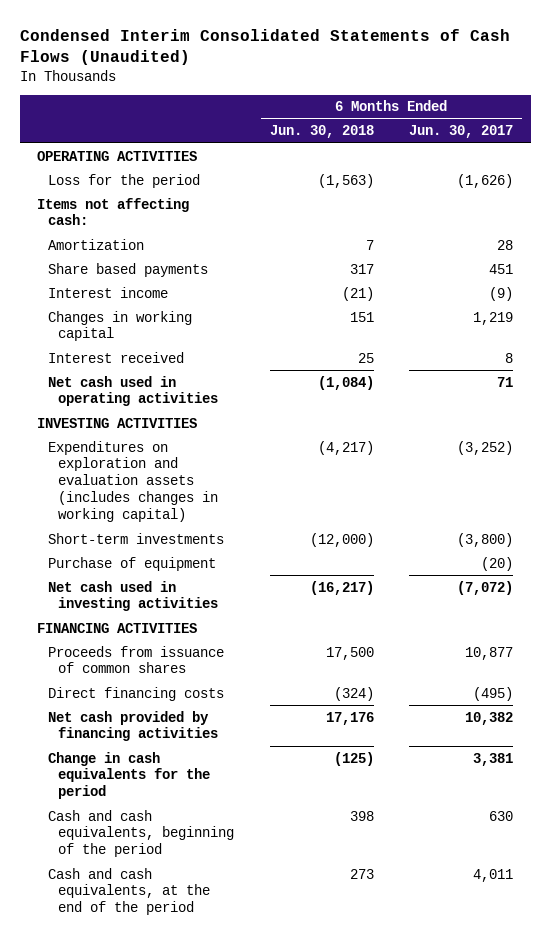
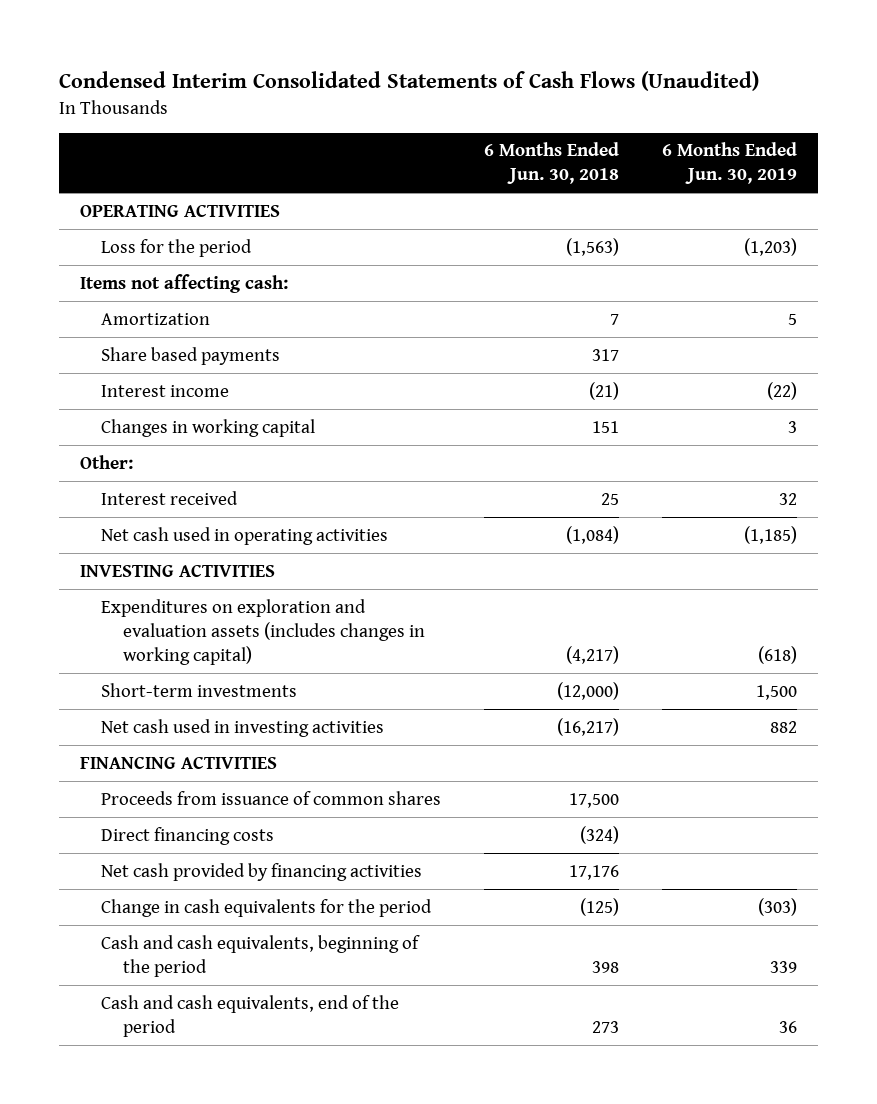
[408,125,513,139] Jun. 30, 2017 -> none
none -> [661,142,797,185] 6 Months Ended Jun. 30, 2019
none -> [79,454,133,469] Other:
[47,556,216,571] Purchase of equipment -> none
[47,867,211,916] Cash and cash equivalents, at the end of the period -> [101,994,400,1037] Cash and cash equivalents, end of the period

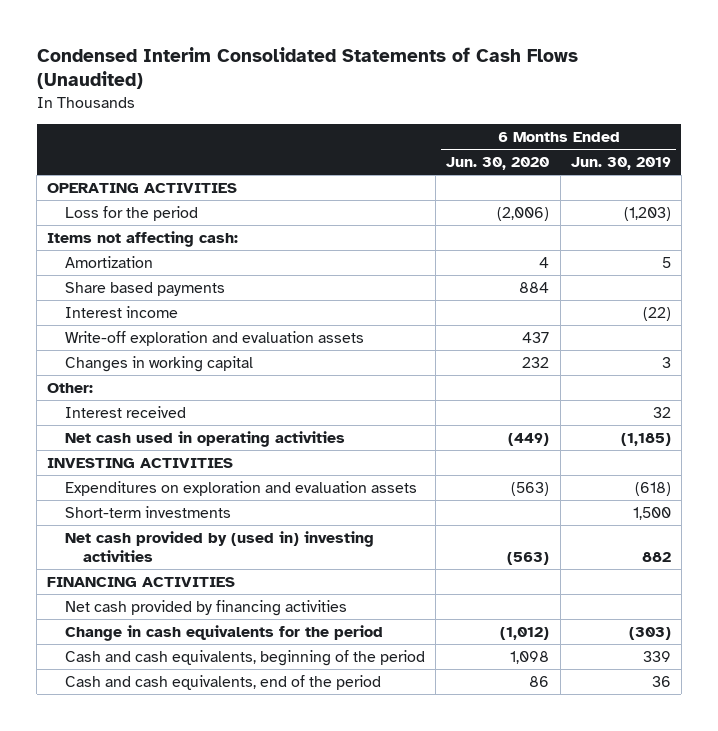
[484,142,620,185] 6 Months Ended Jun. 30, 2018 -> none
none -> [446,157,550,171] Jun. 30, 2020
none -> [65,331,365,347] Write-off exploration and evaluation assets
[101,598,425,665] Expenditures on exploration and evaluation assets (includes changes in working capital) -> [65,481,418,497] Expenditures on exploration and evaluation assets
[101,718,385,737] Net cash used in investing activities -> [65,531,375,562] Net cash provided by (used in) investing activities
[101,790,442,805] Proceeds from issuance of common shares -> none
[101,826,275,845] Direct financing costs -> none

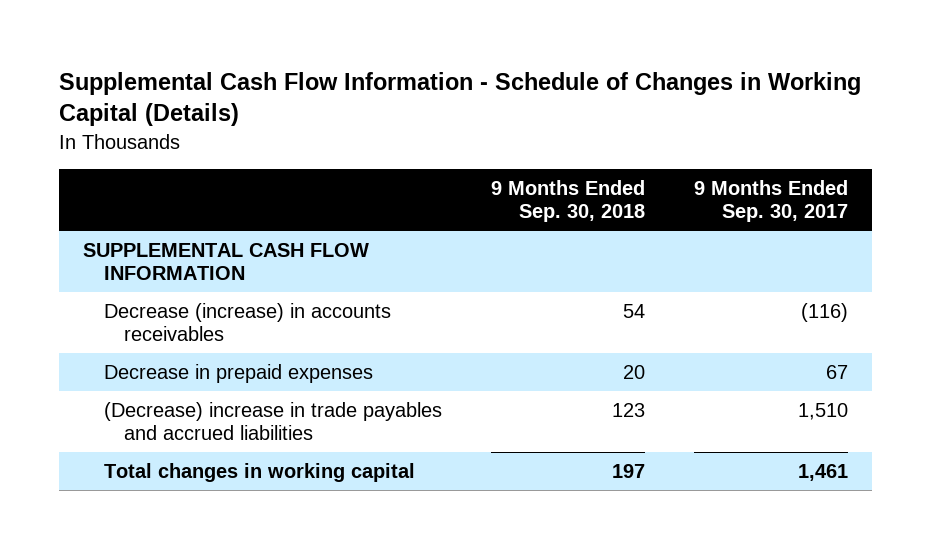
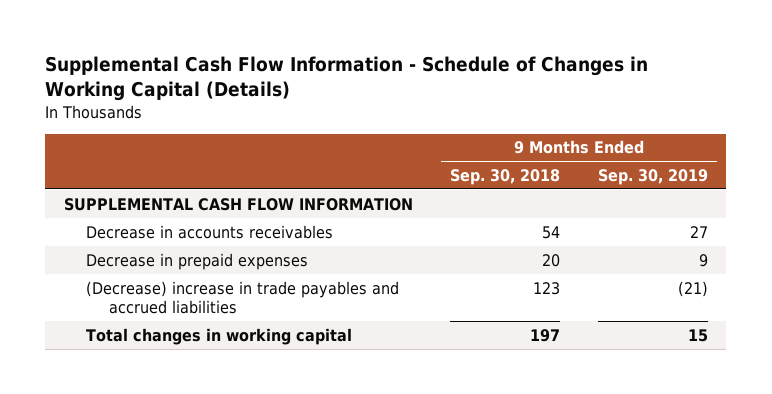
[693,179,848,223] 9 Months Ended Sep. 30, 2017 -> none
none -> [597,168,708,185] Sep. 30, 2019
[103,302,391,342] Decrease (increase) in accounts receivables -> [86,224,334,239] Decrease in accounts receivables

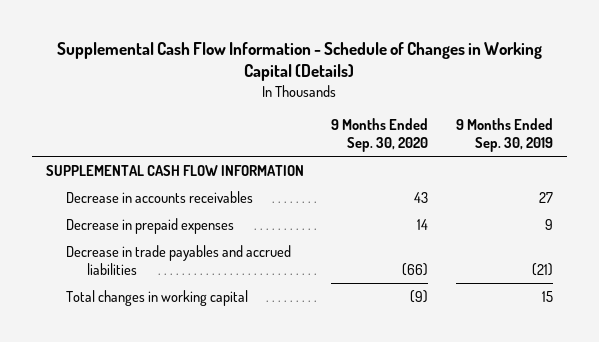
[450,168,561,185] Sep. 30, 2018 -> none
none -> [331,118,429,152] 9 Months Ended Sep. 30, 2020
[86,280,400,315] (Decrease) increase in trade payables and accrued liabilities -> [66,244,292,275] Decrease in trade payables and accrued liabilities

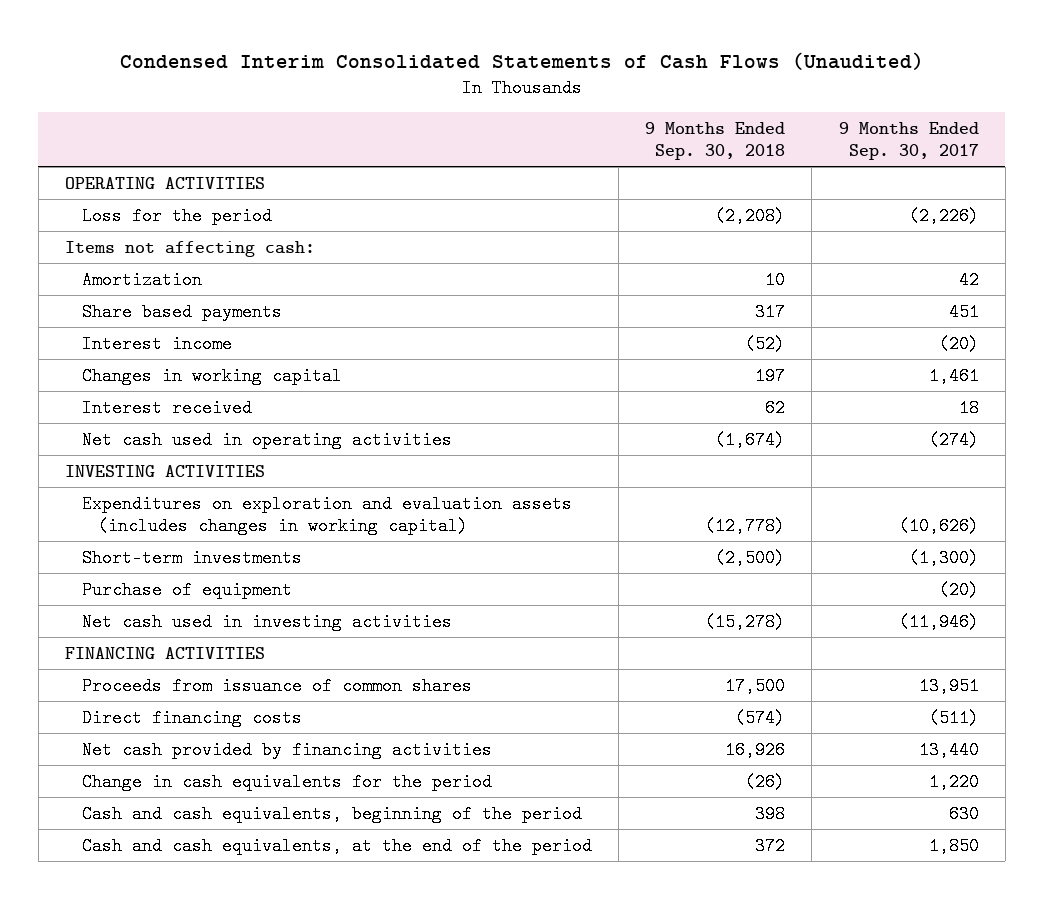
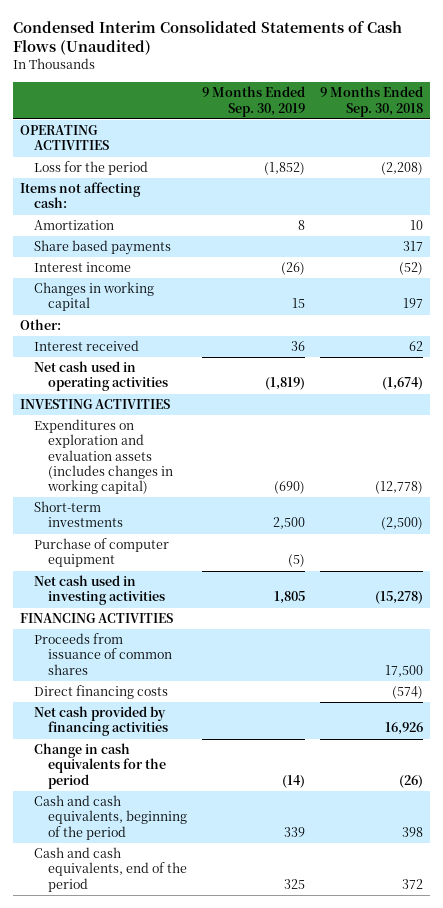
[838,122,979,161] 9 Months Ended Sep. 30, 2017 -> none
none -> [201,86,305,117] 9 Months Ended Sep. 30, 2019
none -> [20,319,62,331] Other:
[81,580,292,599] Purchase of equipment -> [33,538,169,568] Purchase of computer equipment
[81,836,592,855] Cash and cash equivalents, at the end of the period -> [33,847,187,892] Cash and cash equivalents, end of the period

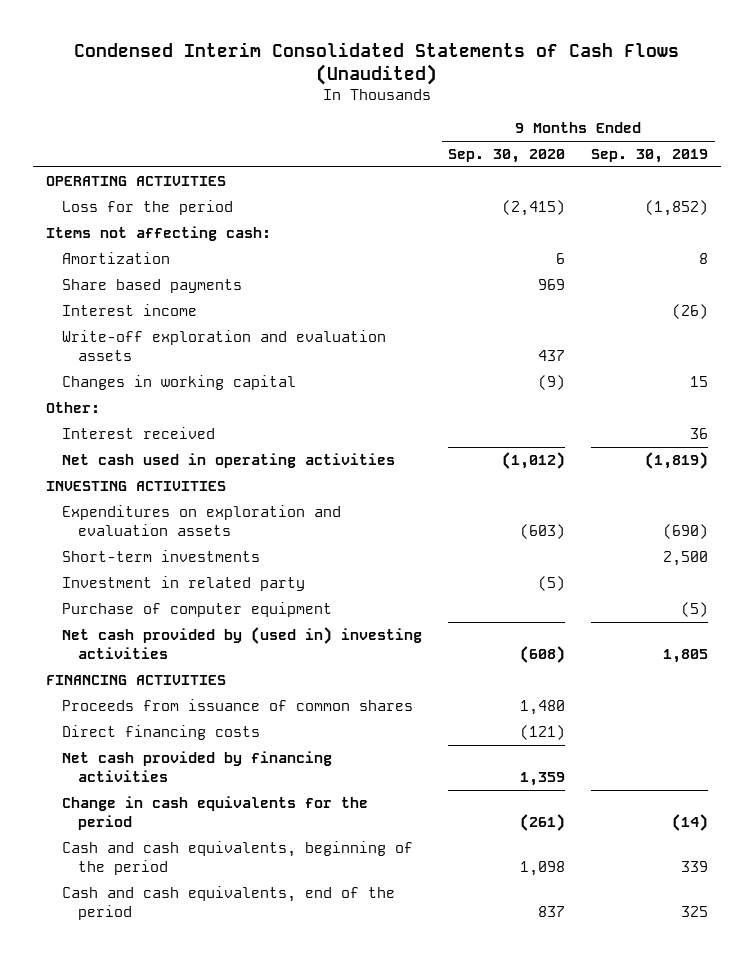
[319,86,423,117] 9 Months Ended Sep. 30, 2018 -> none
none -> [448,149,566,164] Sep. 30, 2020
none -> [62,330,387,362] Write-off exploration and evaluation assets
[33,419,173,494] Expenditures on exploration and evaluation assets (includes changes in working capital) -> [62,505,342,537] Expenditures on exploration and evaluation assets
none -> [62,576,306,592] Investment in related party
[33,575,165,606] Net cash used in investing activities -> [62,627,423,660] Net cash provided by (used in) investing activities

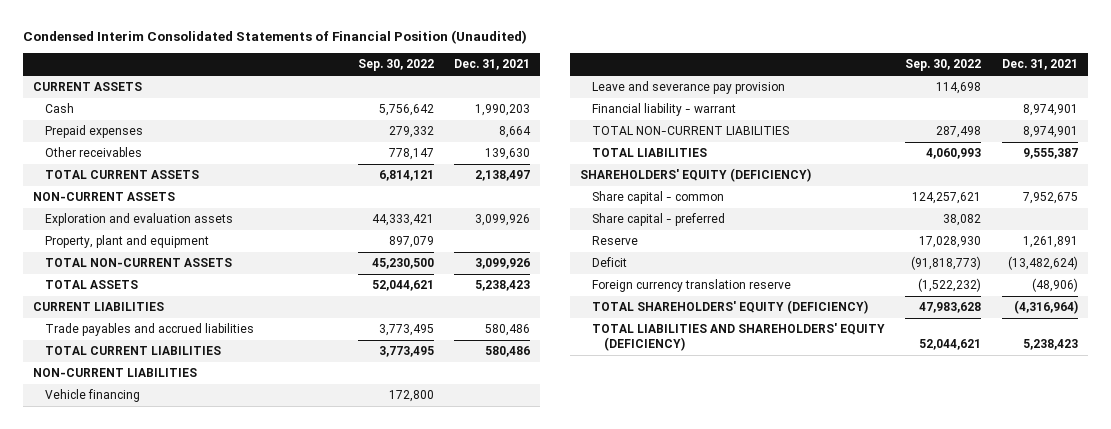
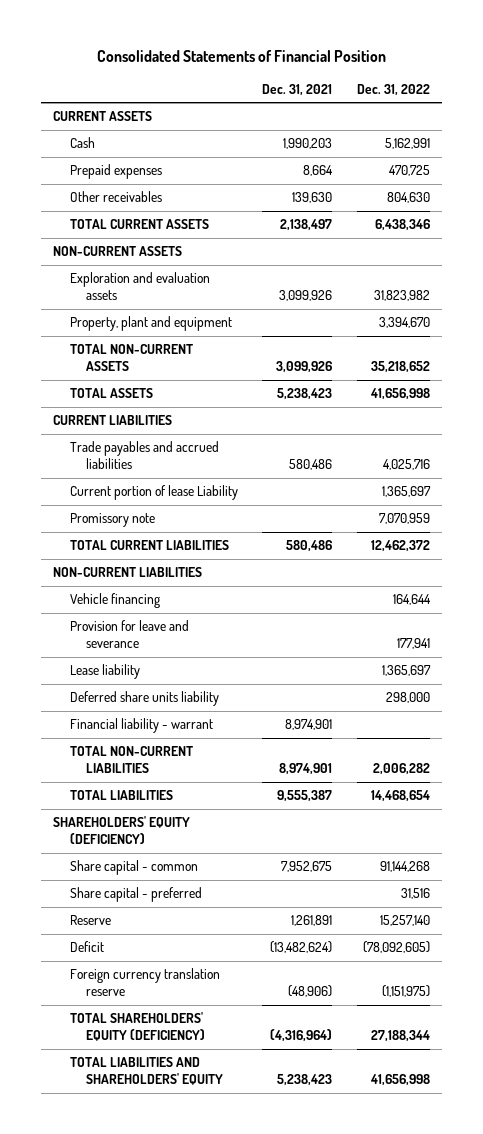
[22,30,527,45] Condensed Interim Consolidated Statements of Financial Position (Unaudited) -> [96,50,386,63] Consolidated Statements of Financial Position
[358,59,435,72] Sep. 30, 2022 -> none
none -> [356,83,430,96] Dec. 31, 2022
none -> [69,485,238,501] Current portion of lease Liability
none -> [69,513,155,528] Promissory note
[592,81,786,95] Leave and severance pay provision -> [69,620,189,649] Provision for leave and severance
none -> [69,664,140,680] Lease liability
none -> [69,691,219,707] Deferred share units liability
[592,323,886,351] TOTAL LIABILITIES AND SHAREHOLDERS' EQUITY (DEFICIENCY) -> [69,1057,224,1086] TOTAL LIABILITIES AND SHAREHOLDERS' EQUITY

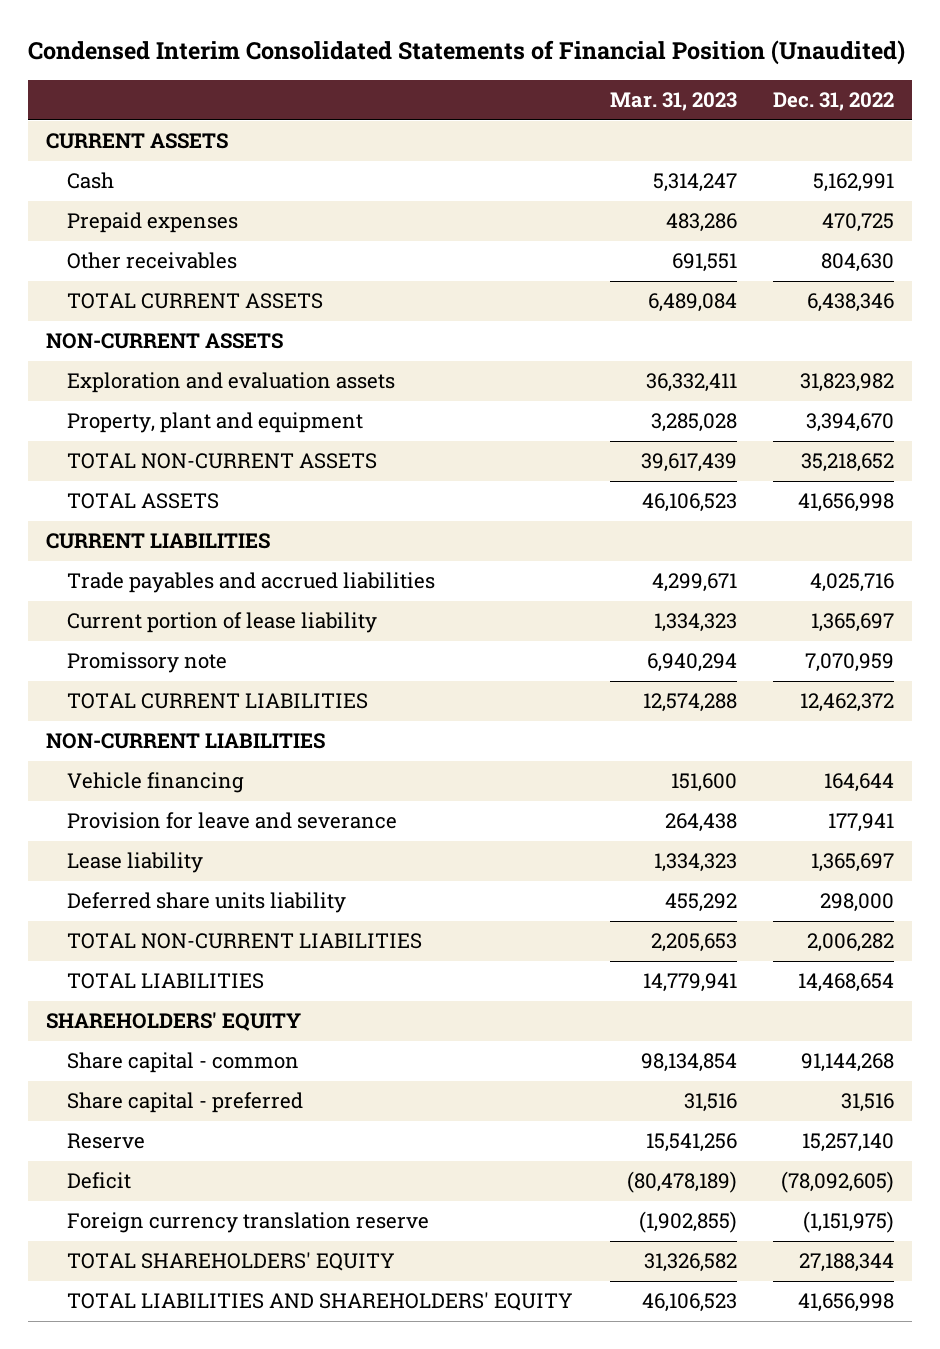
[96,50,386,63] Consolidated Statements of Financial Position -> [27,40,905,66] Condensed Interim Consolidated Statements of Financial Position (Unaudited)
[262,83,333,96] Dec. 31, 2021 -> none
none -> [609,92,737,112] Mar. 31, 2023
[69,485,238,501] Current portion of lease Liability -> [67,612,378,634] Current portion of lease liability
[69,718,213,734] Financial liability - warrant -> none
[53,816,191,845] SHAREHOLDERS' EQUITY (DEFICIENCY) -> [45,1012,301,1032] SHAREHOLDERS' EQUITY
[69,1012,206,1042] TOTAL SHAREHOLDERS' EQUITY (DEFICIENCY) -> [67,1252,396,1272] TOTAL SHAREHOLDERS' EQUITY

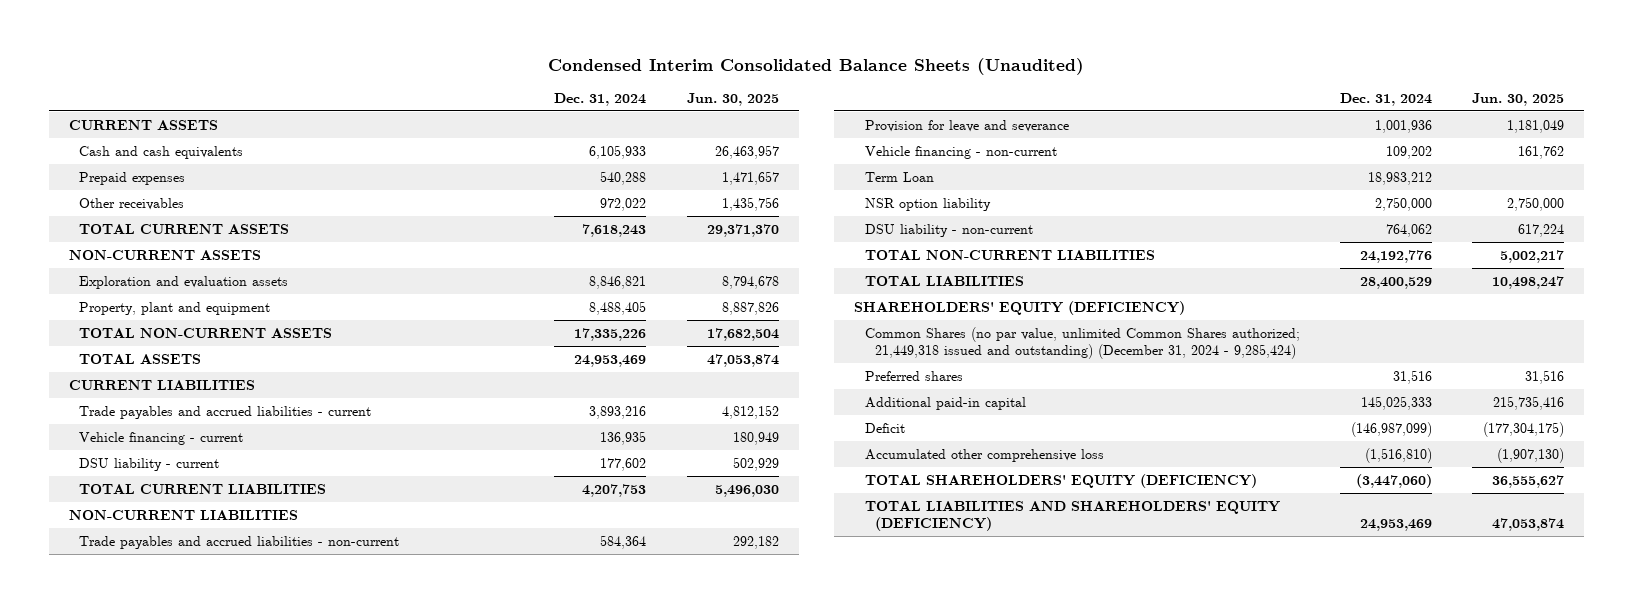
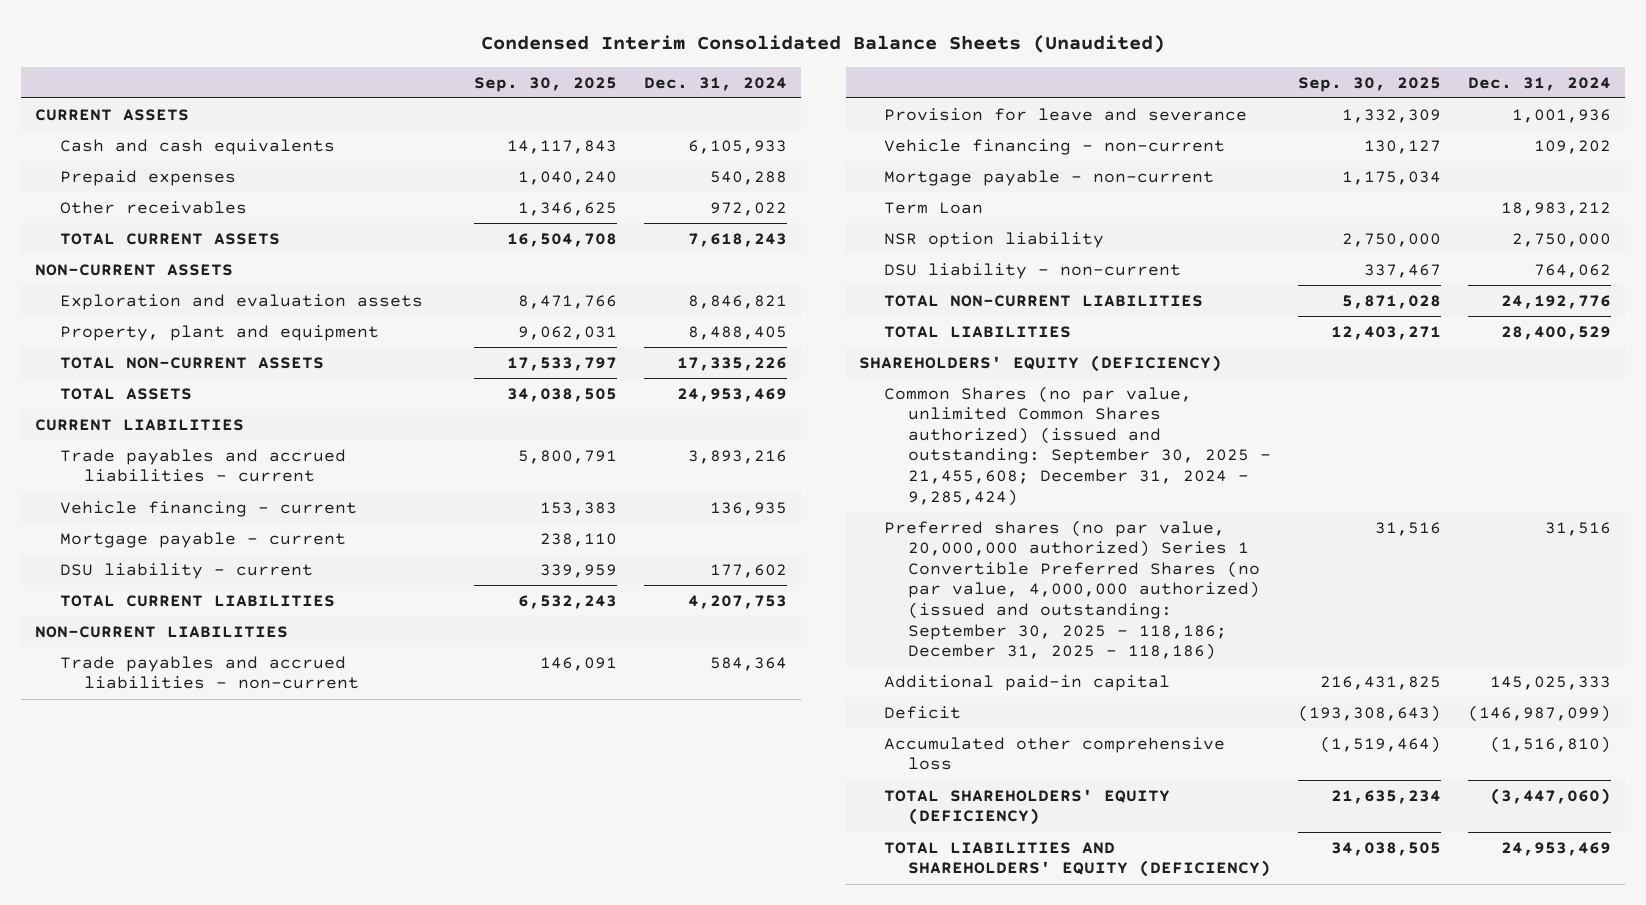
[686,92,779,106] Jun. 30, 2025 -> none
none -> [474,76,618,92] Sep. 30, 2025
none -> [59,531,346,548] Mortgage payable - current
none -> [883,169,1214,186] Mortgage payable - non-current
[864,326,1300,359] Common Shares (no par value, unlimited Common Shares authorized; 21,449,318 issued and outstanding) (December 31, 2024 - 9,285,424) -> [883,385,1272,506] Common Shares (no par value, unlimited Common Shares authorized) (issued and outstanding: September 30, 2025 - 21,455,608; December 31, 2024 - 9,285,424)
[864,370,963,381] Preferred shares -> [883,519,1261,661] Preferred shares (no par value, 20,000,000 authorized) Series 1 Convertible Preferred Shares (no par value, 4,000,000 authorized) (issued and outstanding: September 30, 2025 - 118,186; December 31, 2025 - 118,186)

